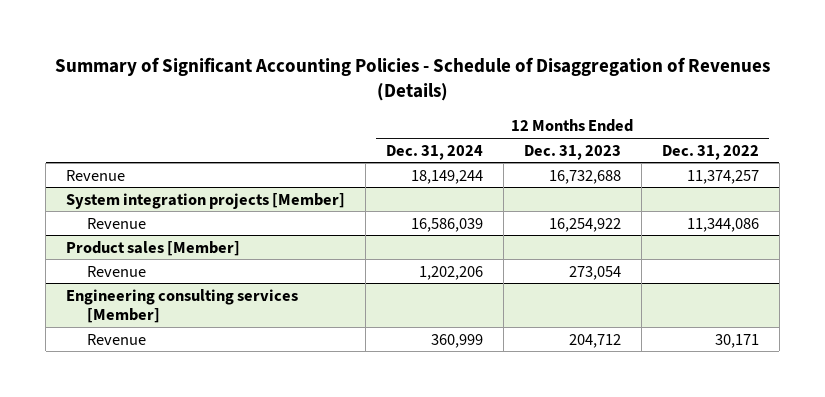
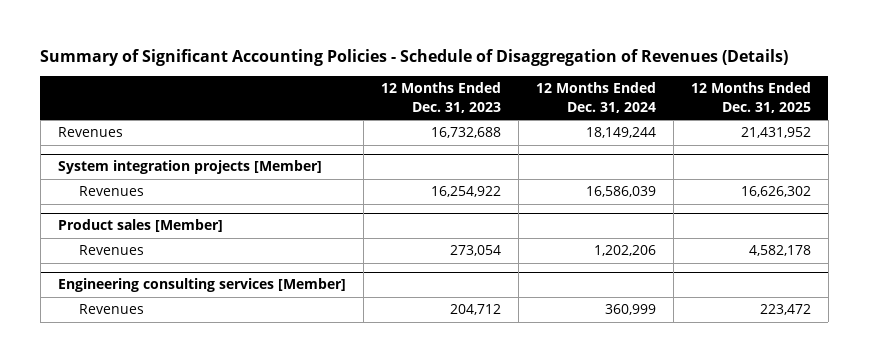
[661,144,759,160] Dec. 31, 2022 -> none
none -> [690,82,811,113] 12 Months Ended Dec. 31, 2025
[66,169,126,181] Revenue -> [57,127,123,138] Revenues
[86,217,146,229] Revenue -> [78,186,144,197] Revenues
[86,265,146,277] Revenue -> [78,245,144,256] Revenues
[86,333,146,345] Revenue -> [78,304,144,315] Revenues

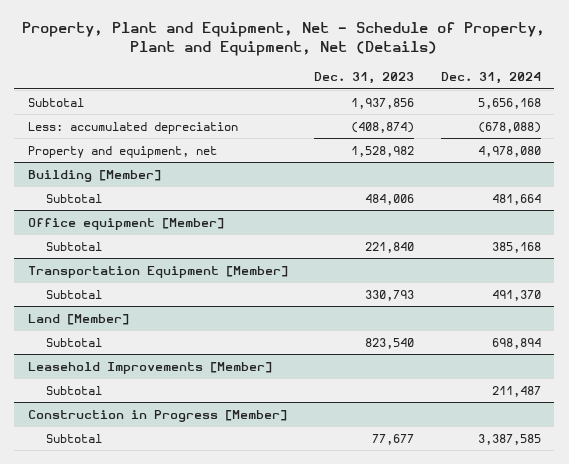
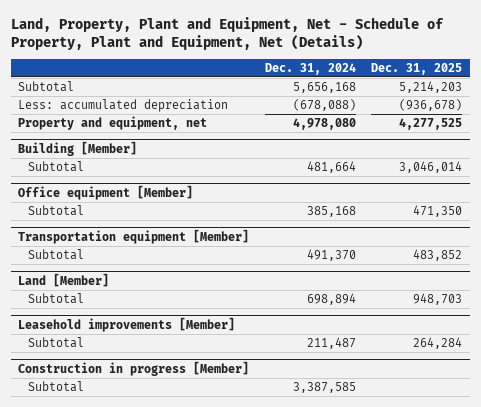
[22,22,546,57] Property, Plant and Equipment, Net - Schedule of Property, Plant and Equipment, Net (Details) -> [10,16,444,50] Land, Property, Plant and Equipment, Net - Schedule of Property, Plant and Equipment, Net (Details)
[314,72,415,85] Dec. 31, 2023 -> none
none -> [371,62,463,75] Dec. 31, 2025
[27,265,288,278] Transportation Equipment [Member] -> [18,228,250,244] Transportation equipment [Member]
[27,361,272,374] Leasehold Improvements [Member] -> [18,316,236,332] Leasehold improvements [Member]
[27,409,287,422] Construction in Progress [Member] -> [18,360,250,376] Construction in progress [Member]

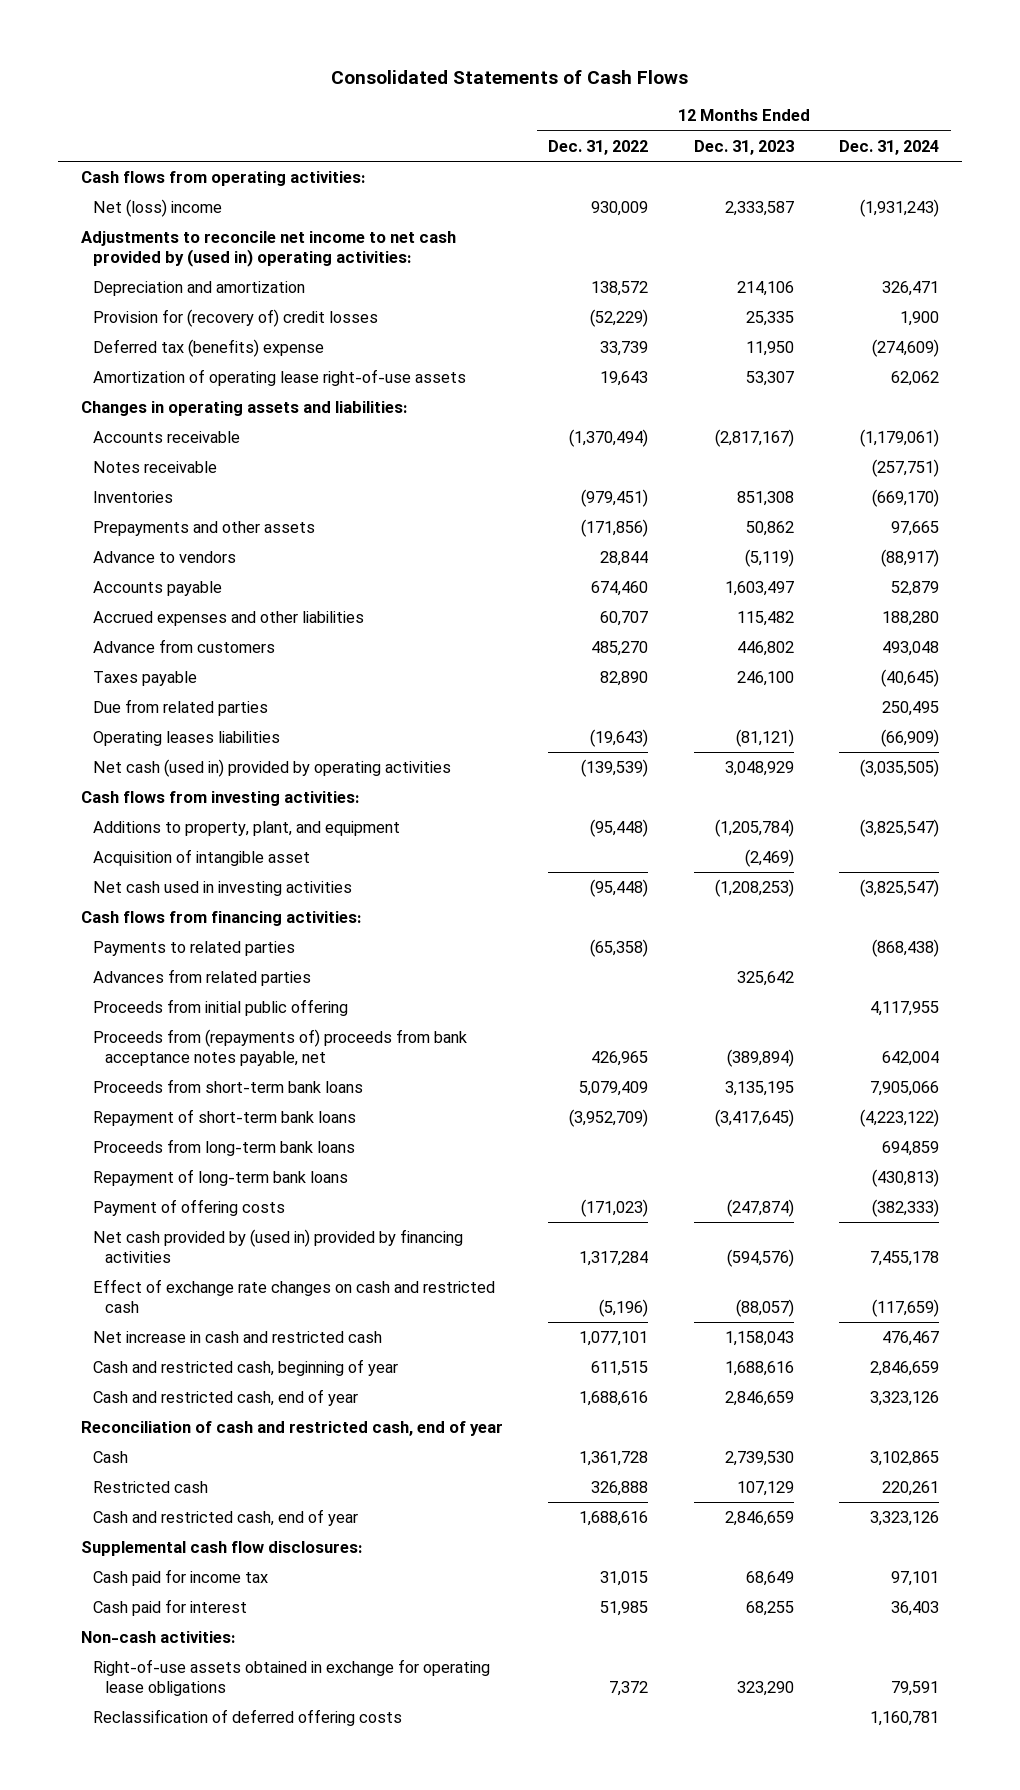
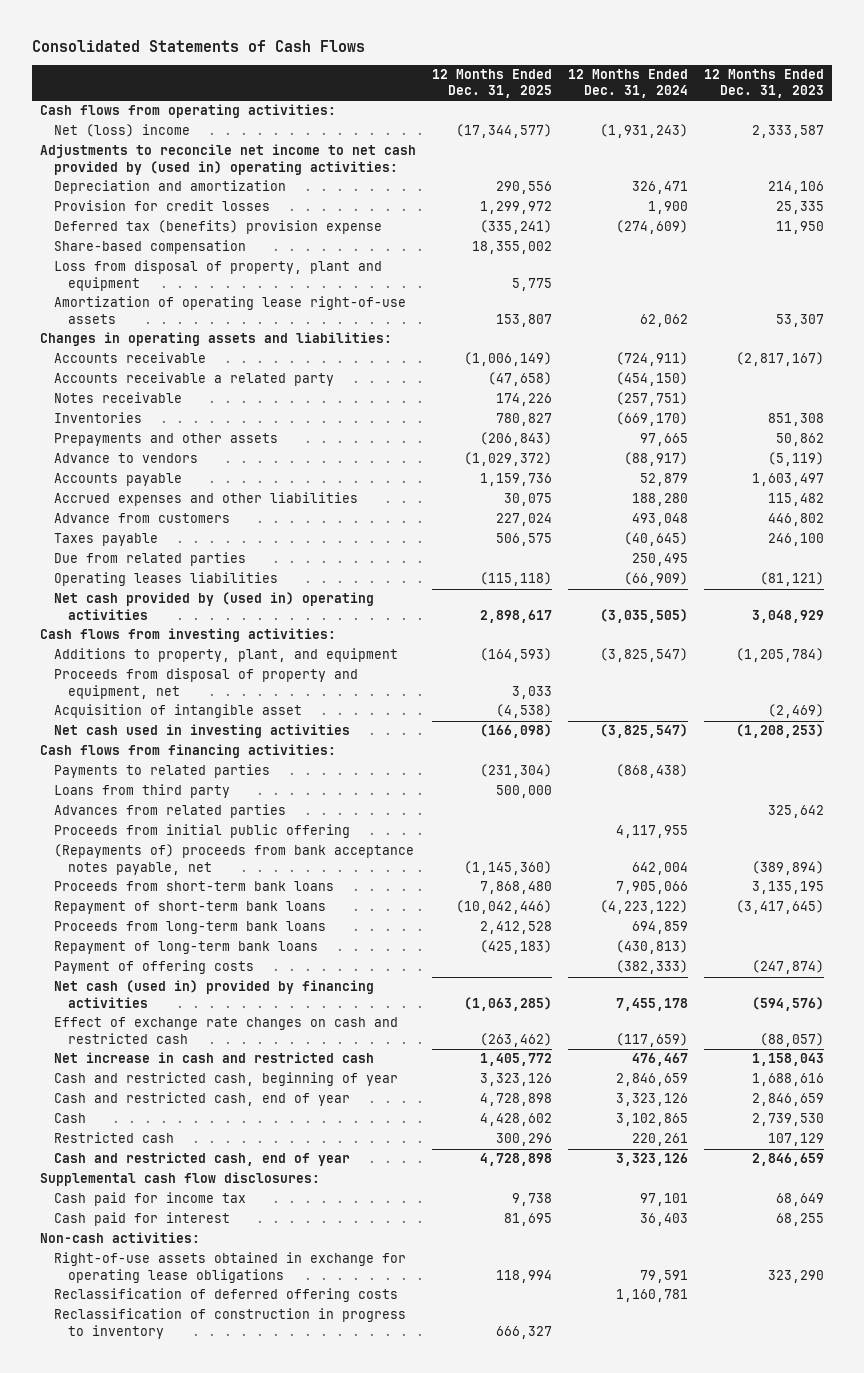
[548,139,649,155] Dec. 31, 2022 -> none
none -> [432,69,553,99] 12 Months Ended Dec. 31, 2025
[92,309,378,328] Provision for (recovery of) credit losses -> [54,200,271,212] Provision for credit losses
[92,339,324,358] Deferred tax (benefits) expense -> [54,220,383,235] Deferred tax (benefits) provision expense
none -> [54,240,247,255] Share-based compensation
none -> [54,260,383,291] Loss from disposal of property, plant and equipment
[860,429,940,448] (1,179,061) -> [616,352,689,367] (724,911)
none -> [54,372,335,387] Accounts receivable a related party
[92,759,451,778] Net cash (used in) provided by operating activities -> [54,592,375,620] Net cash provided by (used in) operating activities
none -> [54,668,359,699] Proceeds from disposal of property and equipment, net
none -> [54,784,231,799] Loans from third party
[92,1029,467,1067] Proceeds from (repayments of) proceeds from bank acceptance notes payable, net -> [54,844,415,875] (Repayments of) proceeds from bank acceptance notes payable, net
[92,1229,463,1264] Net cash provided by (used in) provided by financing activities -> [54,980,375,1008] Net cash (used in) provided by financing activities
[80,1421,503,1437] Reconciliation of cash and restricted cash, end of year -> none
none -> [54,1308,407,1339] Reclassification of construction in progress to inventory

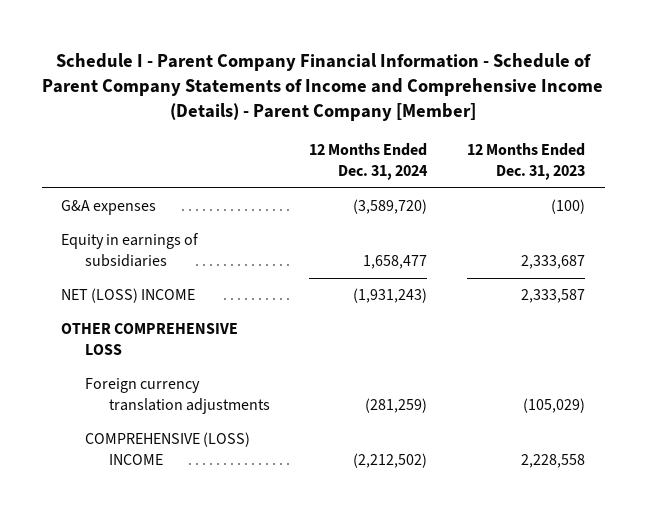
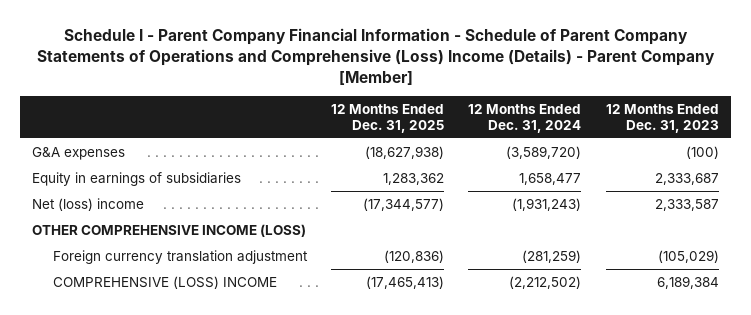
[42,52,604,122] Schedule I - Parent Company Financial Information - Schedule of Parent Company Statements of Income and Comprehensive Income (Details) - Parent Company [Member] -> [36,27,715,85] Schedule I - Parent Company Financial Information - Schedule of Parent Company Statements of Operations and Comprehensive (Loss) Income (Details) - Parent Company [Member]
none -> [331,104,445,133] 12 Months Ended Dec. 31, 2025
[61,288,196,304] NET (LOSS) INCOME -> [32,198,145,212] Net (loss) income
[61,323,239,356] OTHER COMPREHENSIVE LOSS -> [32,224,307,238] OTHER COMPREHENSIVE INCOME (LOSS)
[85,378,270,415] Foreign currency translation adjustments -> [52,250,308,265] Foreign currency translation adjustment
[520,454,585,469] 2,228,558 -> [656,276,719,290] 6,189,384

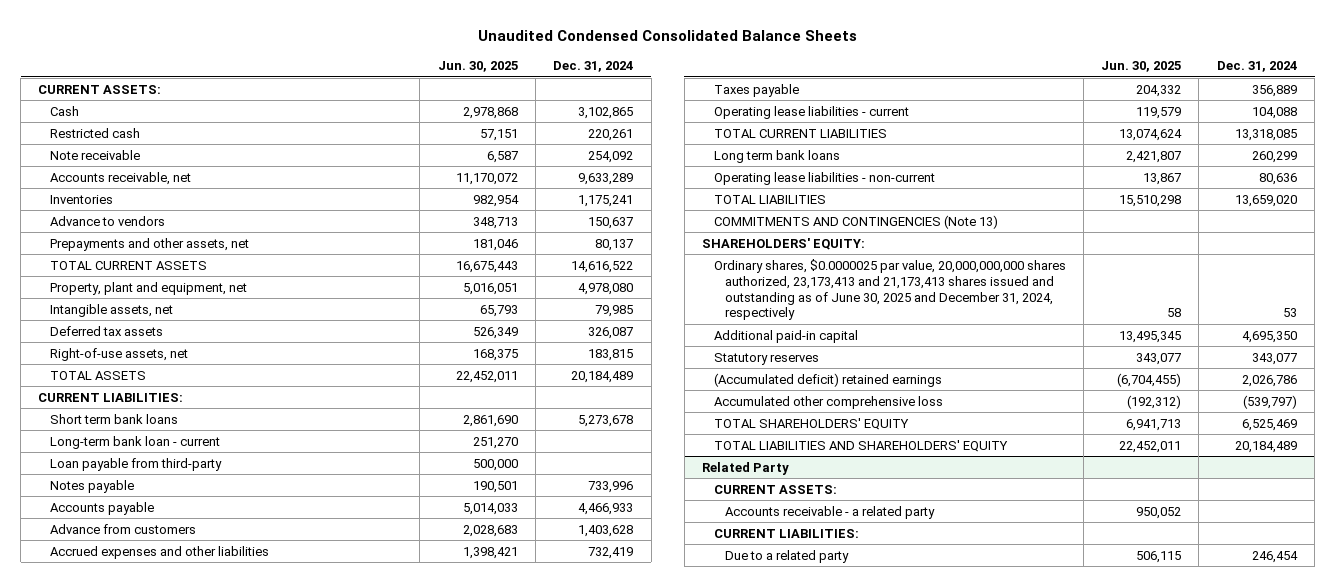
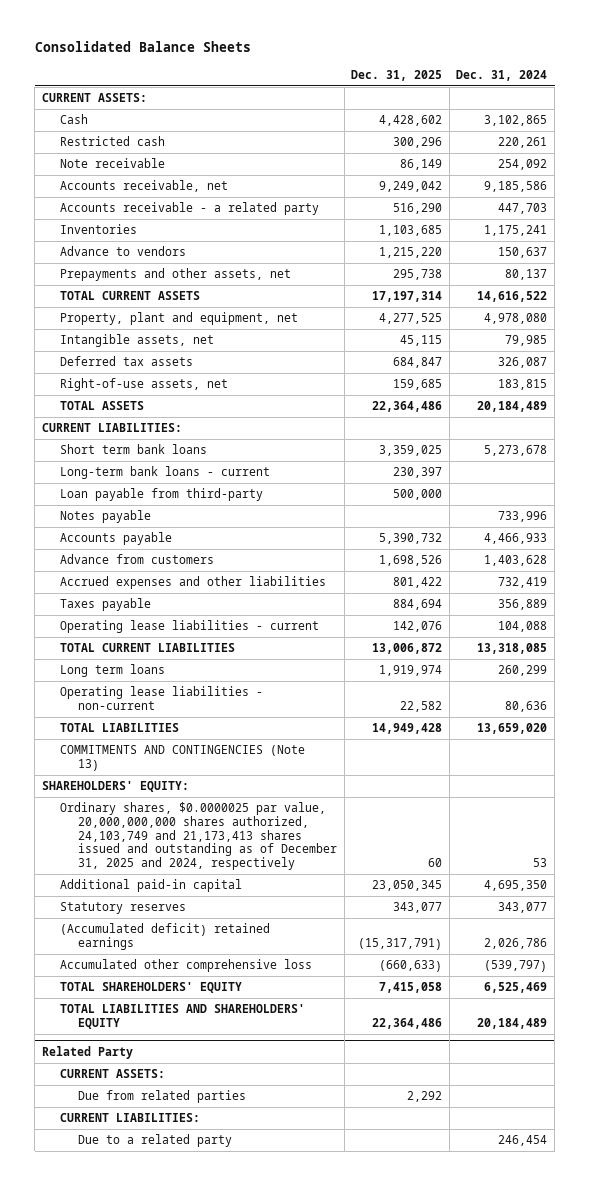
[477,30,857,42] Unaudited Condensed Consolidated Balance Sheets -> [34,41,251,53] Consolidated Balance Sheets
[437,60,518,72] Jun. 30, 2025 -> none
none -> [351,69,443,81] Dec. 31, 2025
[578,172,634,185] 9,633,289 -> [484,181,548,193] 9,185,586
none -> [59,202,319,216] Accounts receivable - a related party
[50,435,221,449] Long-term bank loan - current -> [59,466,270,480] Long-term bank loans - current
[713,149,840,163] Long term bank loans -> [59,664,165,678] Long term loans
[713,258,1066,321] Ordinary shares, $0.0000025 par value, 20,000,000,000 shares authorized, 23,173,413 and 21,173,413 shares issued and outstanding as of June 30, 2025 and December 31, 2024, respectively -> [59,802,338,871] Ordinary shares, $0.0000025 par value, 20,000,000,000 shares authorized, 24,103,749 and 21,173,413 shares issued and outstanding as of December 31, 2025 and 2024, respectively
[725,505,936,519] Accounts receivable - a related party -> [78,1090,247,1104] Due from related parties

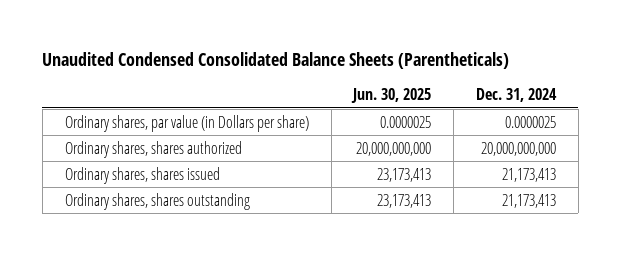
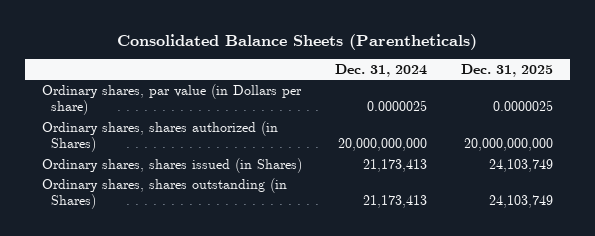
[42,52,510,70] Unaudited Condensed Consolidated Balance Sheets (Parentheticals) -> [117,33,478,50] Consolidated Balance Sheets (Parentheticals)
[351,88,432,104] Jun. 30, 2025 -> none
none -> [460,63,553,77] Dec. 31, 2025
[64,140,242,158] Ordinary shares, shares authorized -> [41,120,278,153] Ordinary shares, shares authorized (in Shares)
[64,166,220,184] Ordinary shares, shares issued -> [41,157,302,173] Ordinary shares, shares issued (in Shares)
[64,192,250,210] Ordinary shares, shares outstanding -> [41,177,287,210] Ordinary shares, shares outstanding (in Shares)

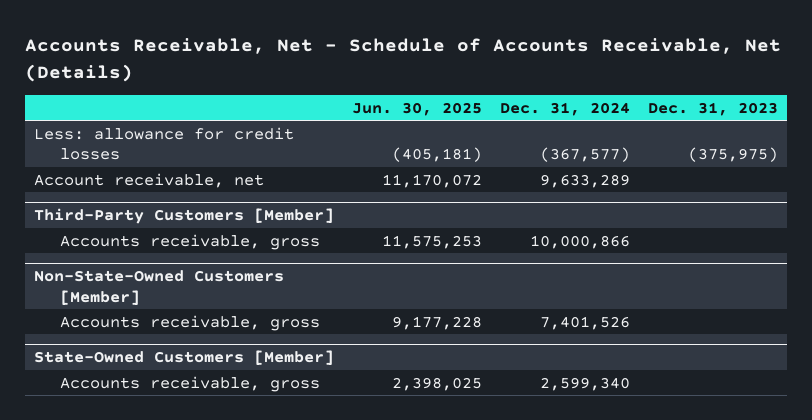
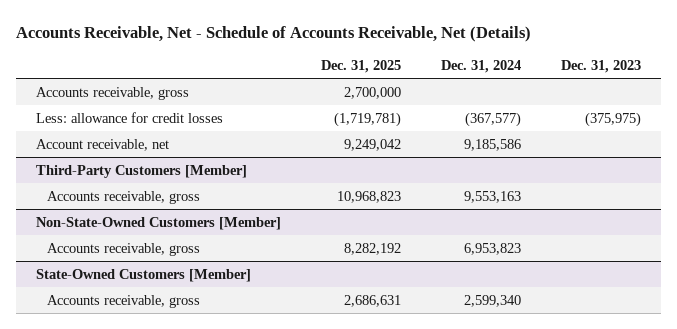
[351,101,482,116] Jun. 30, 2025 -> none
none -> [320,60,401,74] Dec. 31, 2025
none -> [35,86,189,100] Accounts receivable, gross
[540,173,631,188] 9,633,289 -> [463,138,521,151] 9,185,586
[530,234,631,249] 10,000,866 -> [463,190,521,203] 9,553,163
[540,315,631,330] 7,401,526 -> [463,242,521,255] 6,953,823

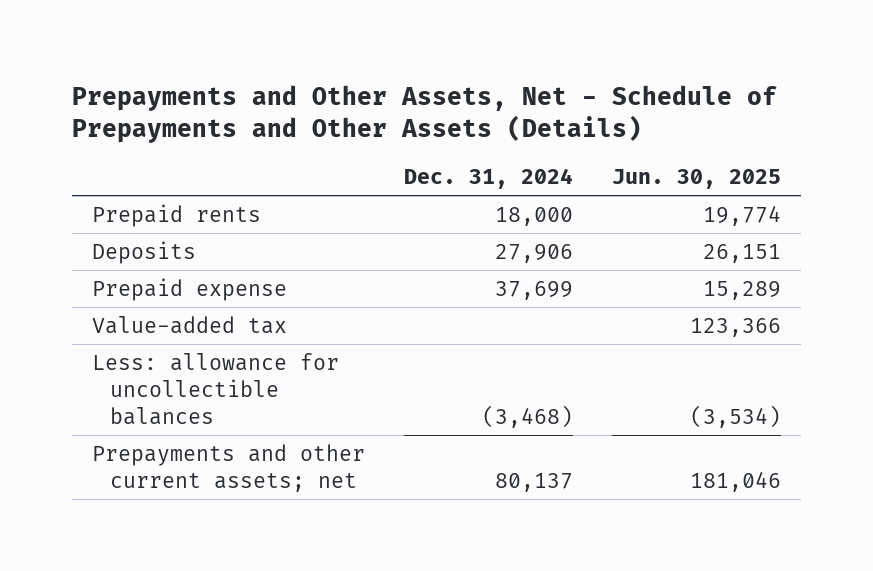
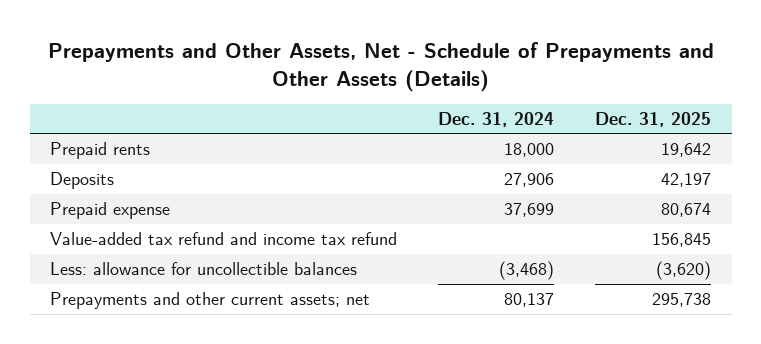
[612,168,782,189] Jun. 30, 2025 -> none
none -> [595,111,712,127] Dec. 31, 2025
[91,315,287,334] Value-added tax -> [50,232,398,246] Value-added tax refund and income tax refund

